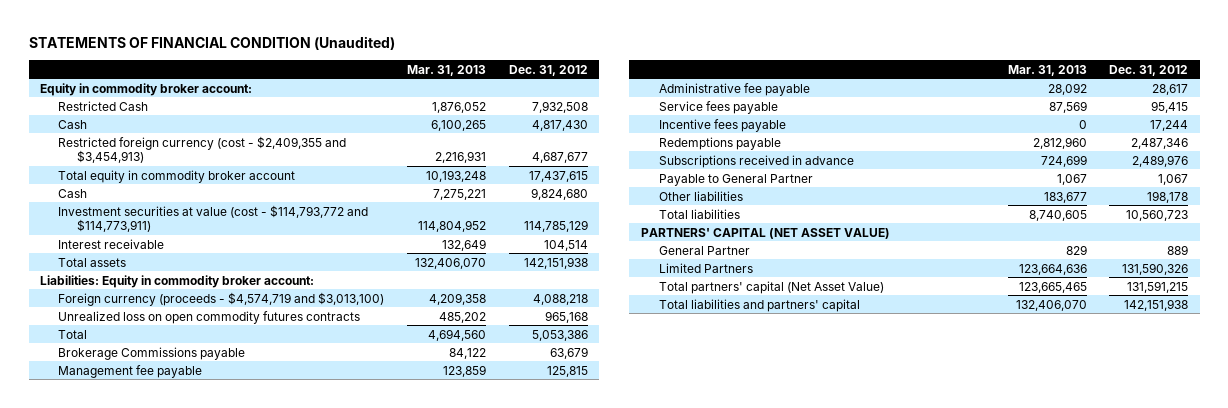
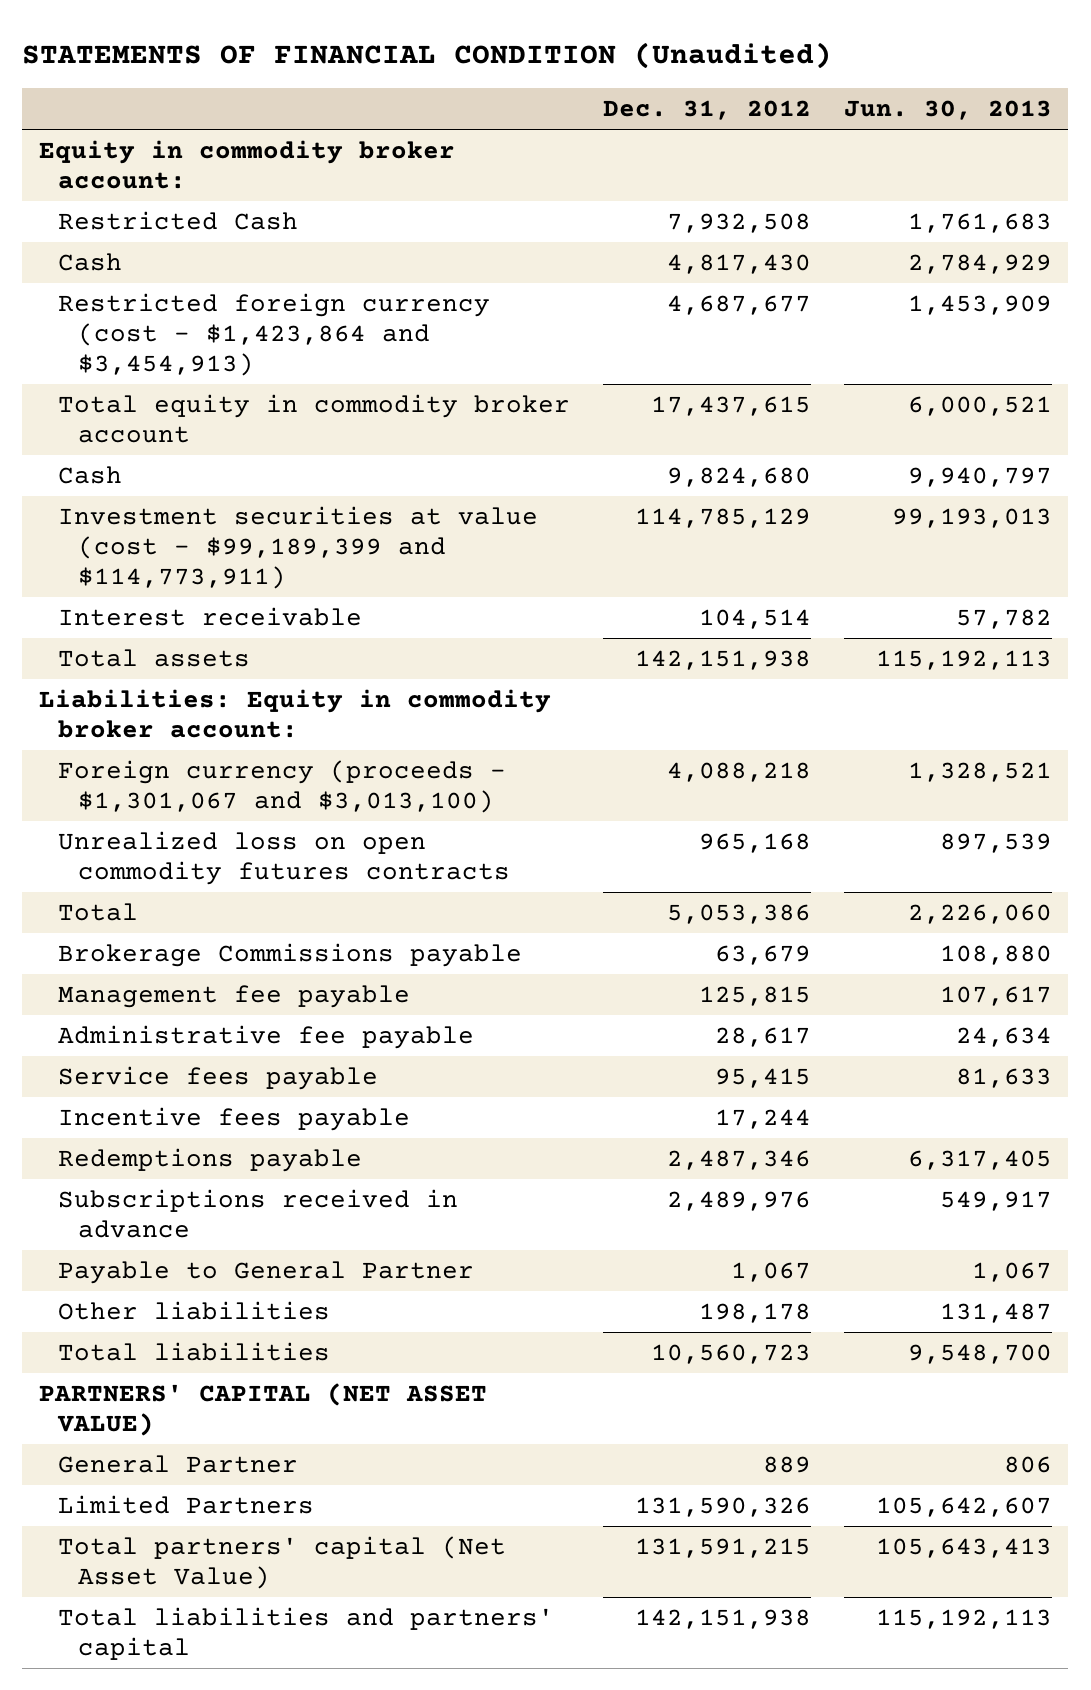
[407,64,487,76] Mar. 31, 2013 -> none
none -> [843,100,1052,121] Jun. 30, 2013
[58,135,347,163] Restricted foreign currency (cost - $2,409,355 and $3,454,913) -> [58,292,491,377] Restricted foreign currency (cost - $1,423,864 and $3,454,913)
[58,204,369,232] Investment securities at value (cost - $114,793,772 and $114,773,911) -> [58,505,539,590] Investment securities at value (cost - $99,189,399 and $114,773,911)
[58,291,385,306] Foreign currency (proceeds - $4,574,719 and $3,013,100) -> [58,759,507,813] Foreign currency (proceeds - $1,301,067 and $3,013,100)

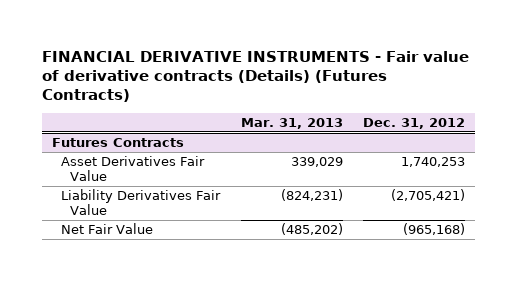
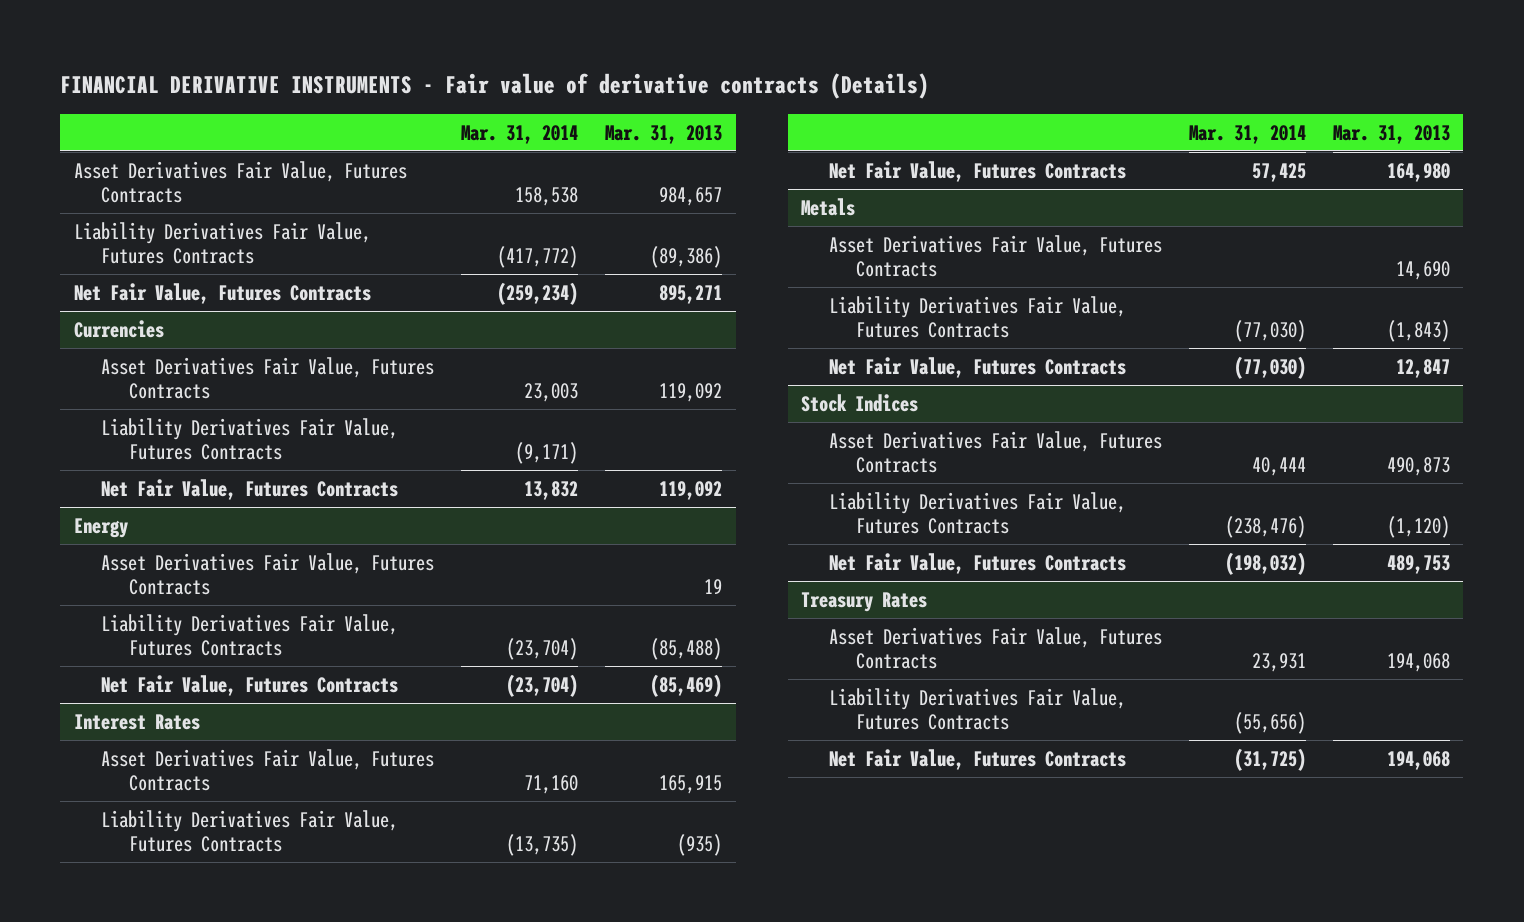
[42,50,470,103] FINANCIAL DERIVATIVE INSTRUMENTS - Fair value of derivative contracts (Details) (Futures Contracts) -> [60,72,930,99] FINANCIAL DERIVATIVE INSTRUMENTS - Fair value of derivative contracts (Details)
[362,117,465,129] Dec. 31, 2012 -> none
none -> [461,124,579,144] Mar. 31, 2014
[52,138,185,148] Futures Contracts -> none
[61,156,206,181] Asset Derivatives Fair Value -> [73,160,407,203] Asset Derivatives Fair Value, Futures Contracts
[290,157,343,168] 339,029 -> [659,186,723,206] 984,657
[61,189,222,215] Liability Derivatives Fair Value -> [73,221,371,264] Liability Derivatives Fair Value, Futures Contracts
[280,189,343,202] (824,231) -> [650,245,723,268] (89,386)
[61,223,154,235] Net Fair Value -> [73,282,371,304] Net Fair Value, Futures Contracts
[280,223,343,236] (485,202) -> [659,284,723,304] 895,271
none -> [73,319,164,338] Currencies
none -> [101,356,435,399] Asset Derivatives Fair Value, Futures Contracts
none -> [101,417,399,460] Liability Derivatives Fair Value, Futures Contracts
none -> [101,478,399,500] Net Fair Value, Futures Contracts
none -> [73,517,128,538] Energy
none -> [101,552,435,595] Asset Derivatives Fair Value, Futures Contracts
none -> [101,613,399,656] Liability Derivatives Fair Value, Futures Contracts
none -> [101,674,399,696] Net Fair Value, Futures Contracts
none -> [73,713,200,730] Interest Rates
none -> [101,748,435,791] Asset Derivatives Fair Value, Futures Contracts
none -> [101,809,399,852] Liability Derivatives Fair Value, Futures Contracts
none -> [828,160,1126,182] Net Fair Value, Futures Contracts
none -> [801,197,856,216] Metals
none -> [828,234,1162,277] Asset Derivatives Fair Value, Futures Contracts
none -> [828,295,1126,338] Liability Derivatives Fair Value, Futures Contracts
none -> [828,356,1126,378] Net Fair Value, Futures Contracts
none -> [801,393,919,412] Stock Indices
none -> [828,430,1162,473] Asset Derivatives Fair Value, Futures Contracts
none -> [828,491,1126,534] Liability Derivatives Fair Value, Futures Contracts
none -> [828,552,1126,574] Net Fair Value, Futures Contracts
none -> [801,591,928,612] Treasury Rates
none -> [828,626,1162,669] Asset Derivatives Fair Value, Futures Contracts
none -> [828,687,1126,730] Liability Derivatives Fair Value, Futures Contracts
none -> [828,748,1126,770] Net Fair Value, Futures Contracts

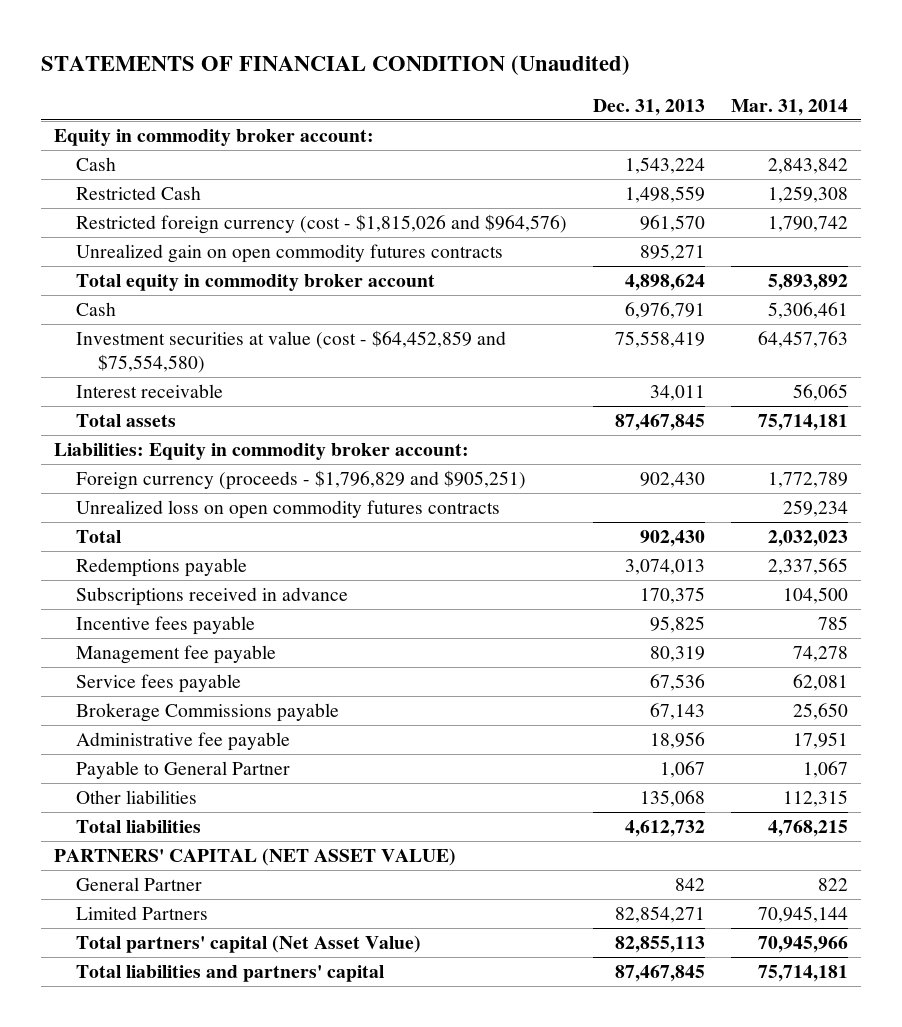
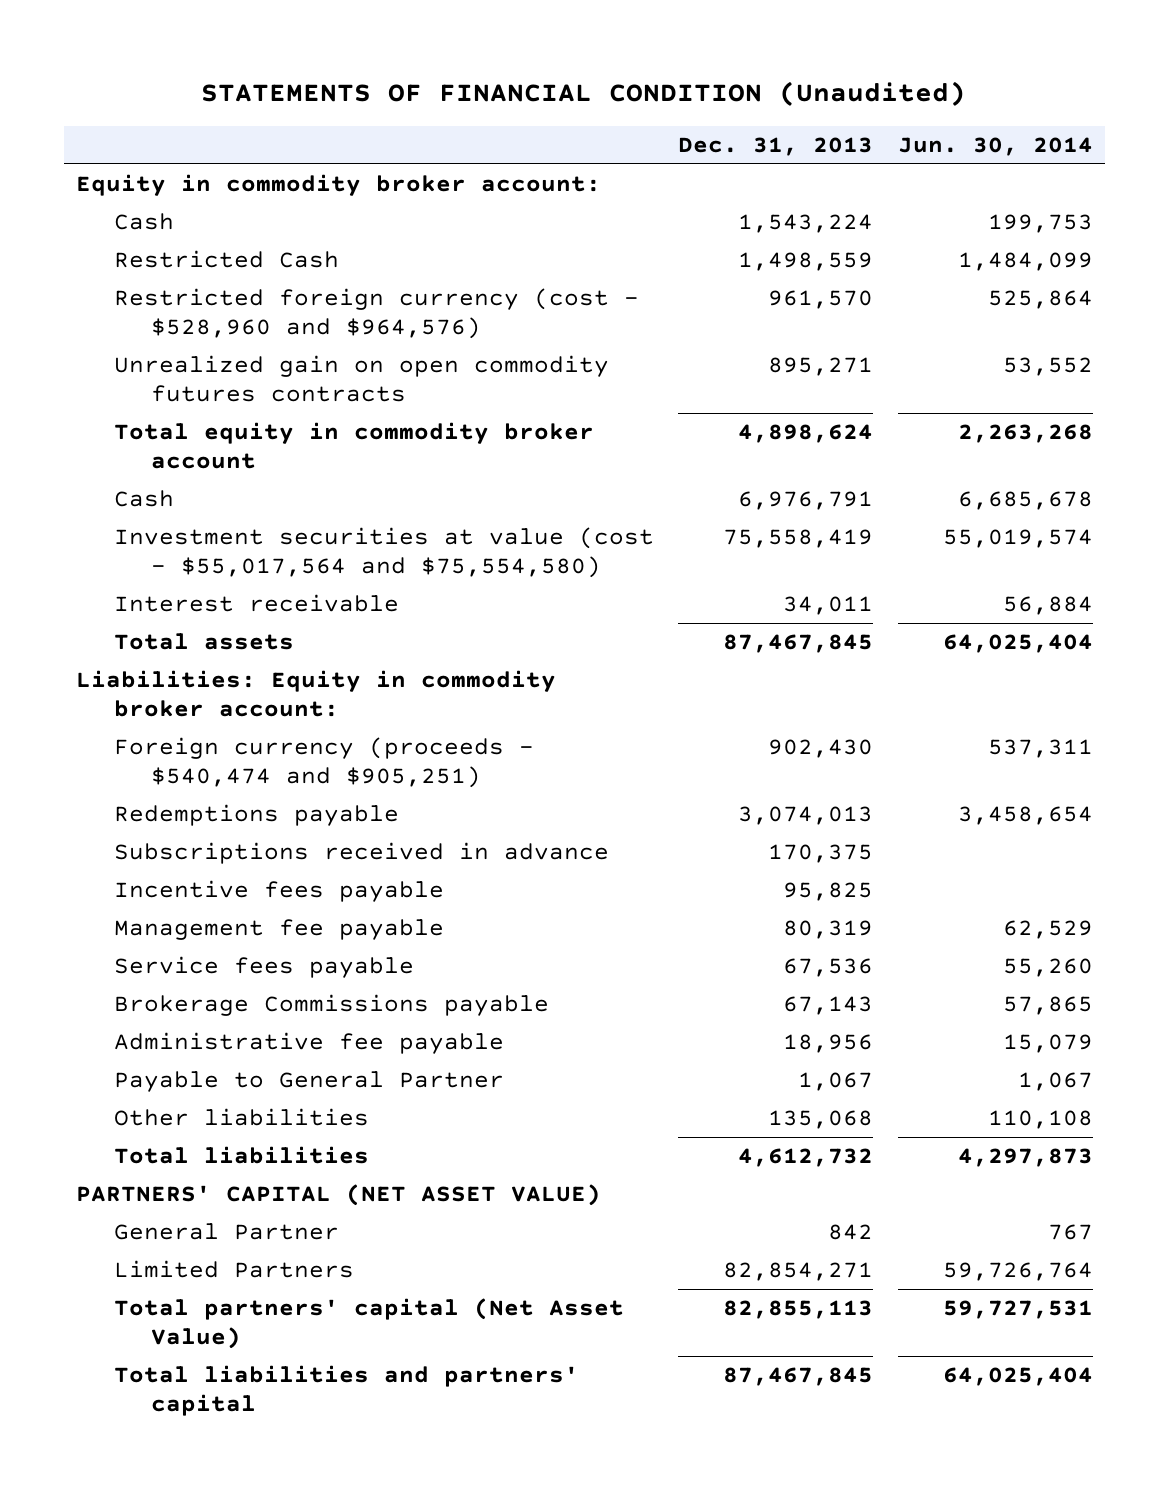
[730,98,848,116] Mar. 31, 2014 -> none
none -> [897,136,1093,156] Jun. 30, 2014
[76,214,568,235] Restricted foreign currency (cost - $1,815,026 and $964,576) -> [113,288,639,340] Restricted foreign currency (cost - $528,960 and $964,576)
[76,330,507,373] Investment securities at value (cost - $64,452,859 and $75,554,580) -> [113,527,654,579] Investment securities at value (cost - $55,017,564 and $75,554,580)
[76,500,501,520] Unrealized loss on open commodity futures contracts -> none
[76,530,122,544] Total -> none
[76,470,527,491] Foreign currency (proceeds - $1,796,829 and $905,251) -> [113,737,534,789] Foreign currency (proceeds - $540,474 and $905,251)

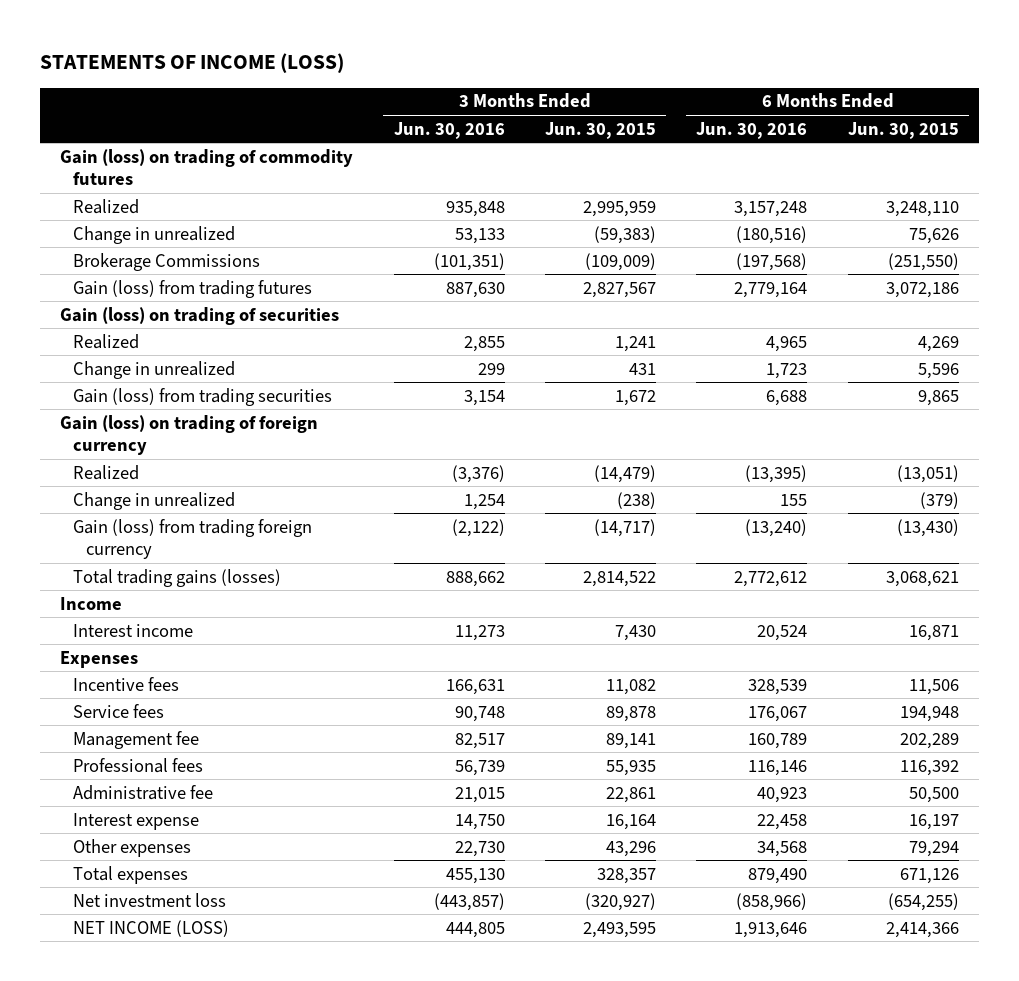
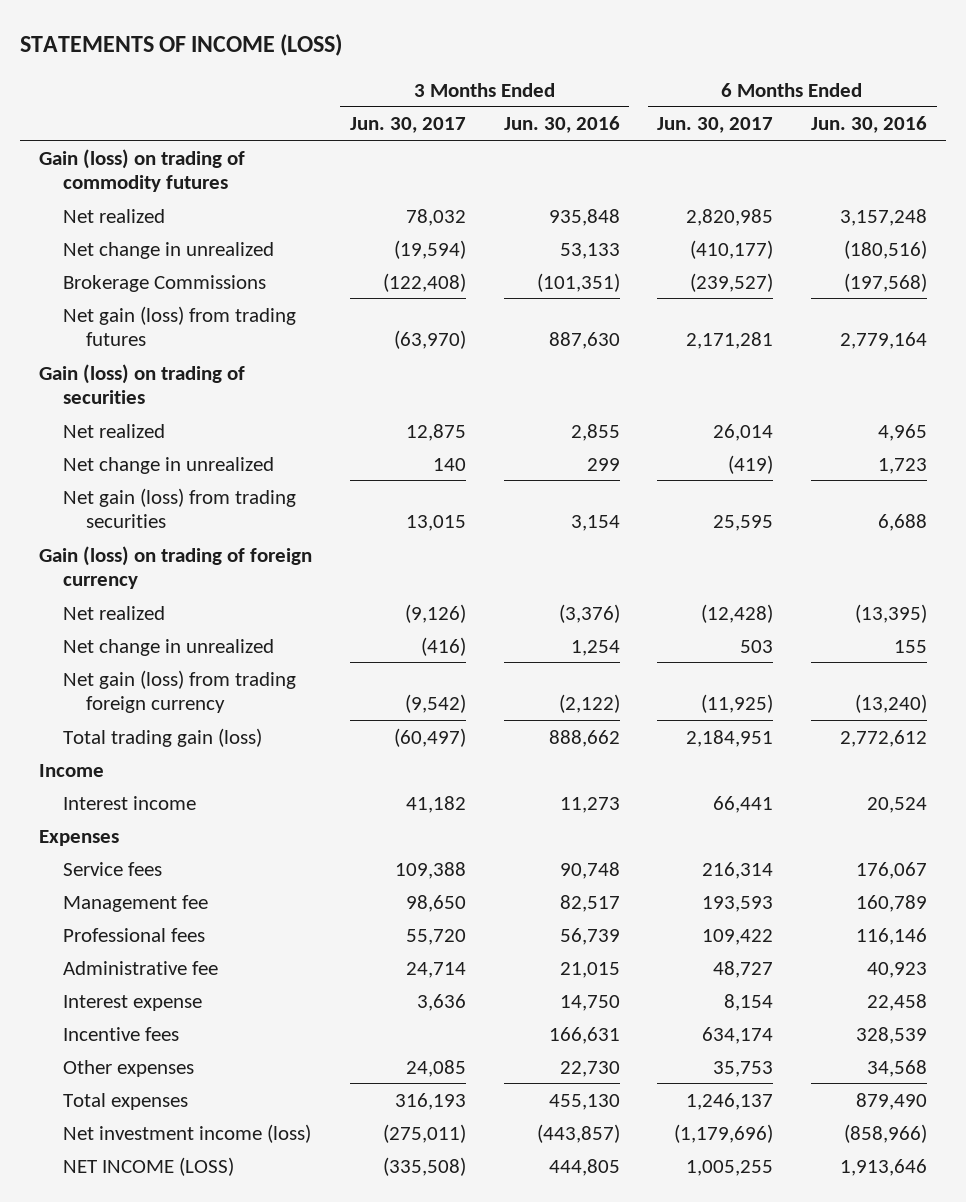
[544,121,656,139] Jun. 30, 2015 -> none
[847,121,959,139] Jun. 30, 2015 -> none
none -> [349,117,466,134] Jun. 30, 2017
none -> [657,117,774,134] Jun. 30, 2017
[73,198,140,214] Realized -> [62,208,165,223] Net realized
[73,225,236,244] Change in unrealized -> [62,241,274,259] Net change in unrealized
[73,279,313,298] Gain (loss) from trading futures -> [62,305,296,346] Net gain (loss) from trading futures
[73,333,140,349] Realized -> [62,423,165,438] Net realized
[73,360,236,379] Change in unrealized -> [62,456,274,474] Net change in unrealized
[73,387,333,406] Gain (loss) from trading securities -> [62,487,296,528] Net gain (loss) from trading securities
[73,464,140,480] Realized -> [62,605,165,620] Net realized
[73,491,236,510] Change in unrealized -> [62,638,274,656] Net change in unrealized
[73,518,313,560] Gain (loss) from trading foreign currency -> [62,669,296,713] Net gain (loss) from trading foreign currency
[73,568,282,587] Total trading gains (losses) -> [62,727,262,747] Total trading gain (loss)
[73,676,180,691] Incentive fees -> [62,1026,179,1041] Incentive fees
[73,892,227,907] Net investment loss -> [62,1123,311,1143] Net investment income (loss)

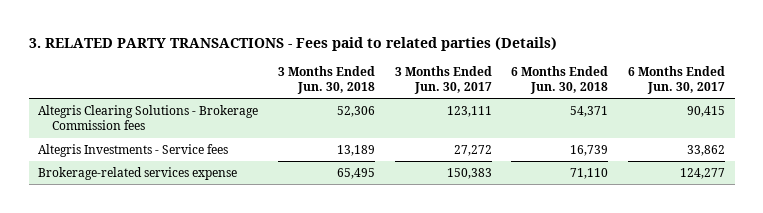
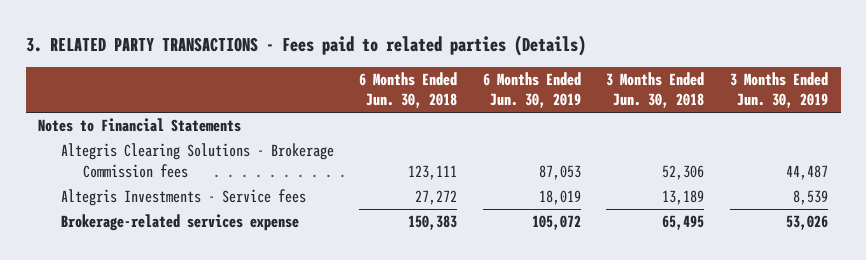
[394,65,492,95] 3 Months Ended Jun. 30, 2017 -> none
[627,65,725,95] 6 Months Ended Jun. 30, 2017 -> none
none -> [482,71,581,109] 6 Months Ended Jun. 30, 2019
none -> [729,71,828,109] 3 Months Ended Jun. 30, 2019
none -> [38,118,242,133] Notes to Financial Statements
[570,106,609,118] 54,371 -> [408,164,458,180] 123,111
[570,145,609,157] 16,739 -> [415,190,458,206] 27,272
[570,168,609,180] 71,110 -> [408,215,458,231] 150,383

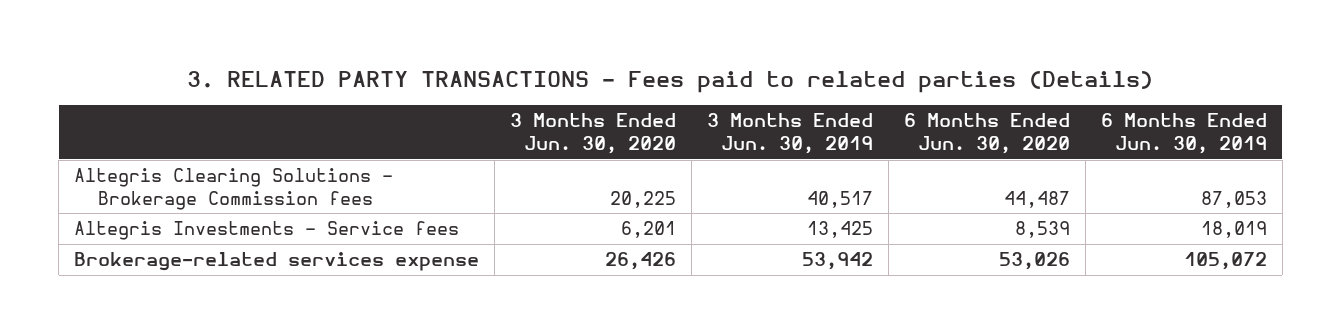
[359,71,458,109] 6 Months Ended Jun. 30, 2018 -> none
[606,71,705,109] 3 Months Ended Jun. 30, 2018 -> none
none -> [510,113,677,155] 3 Months Ended Jun. 30, 2020
none -> [903,113,1070,155] 6 Months Ended Jun. 30, 2020
[38,118,242,133] Notes to Financial Statements -> none
[785,164,828,180] 44,487 -> [806,191,873,209] 40,517
[792,190,828,206] 8,539 -> [806,221,873,239] 13,425
[785,215,828,231] 53,026 -> [801,252,873,271] 53,942

